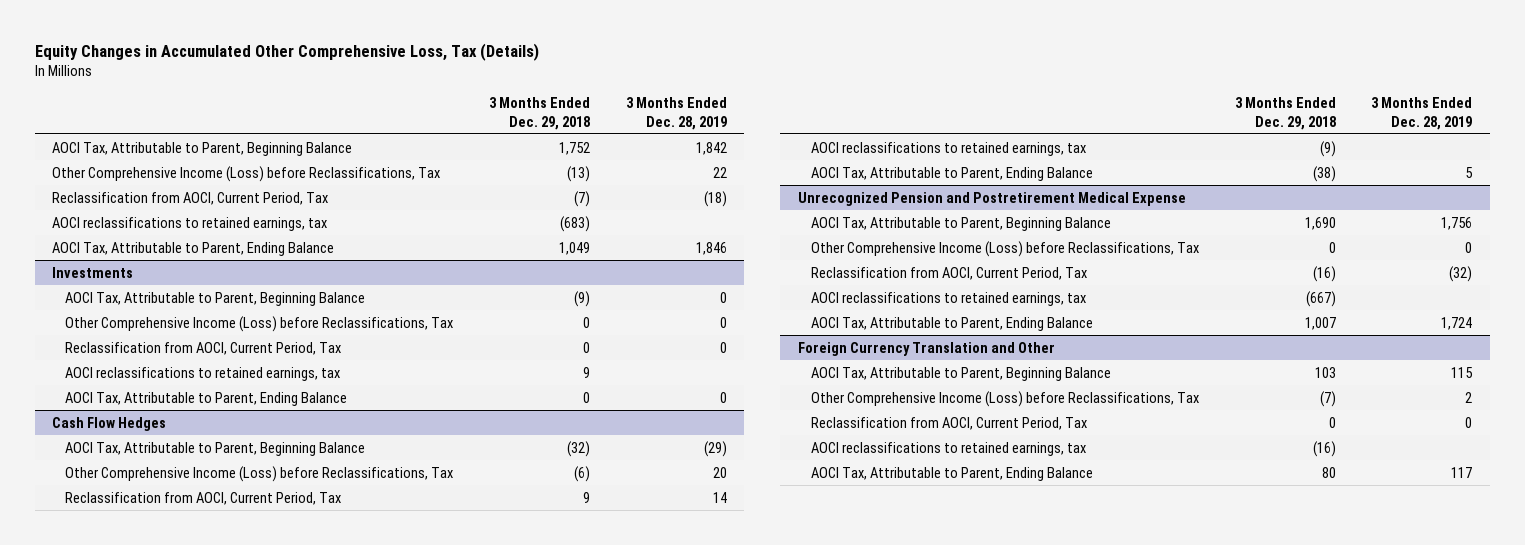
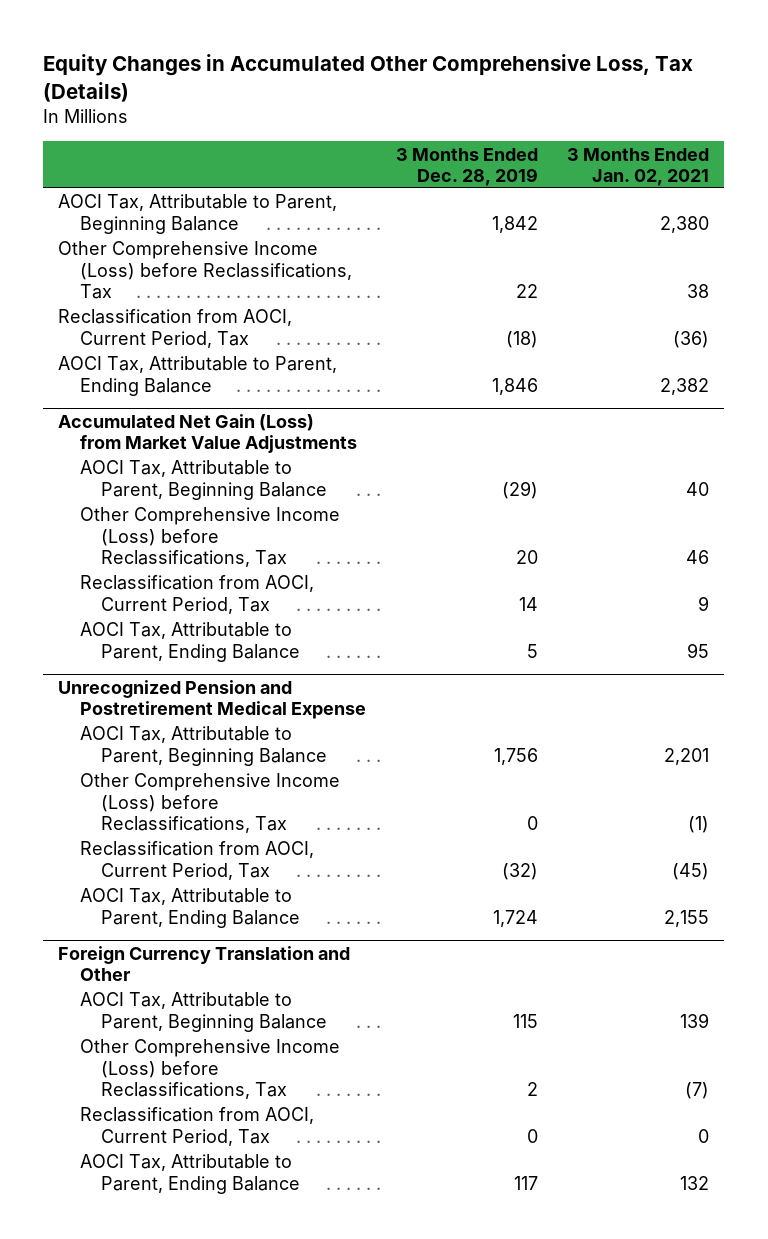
[488,97,590,130] 3 Months Ended Dec. 29, 2018 -> none
none -> [567,147,710,186] 3 Months Ended Jan. 02, 2021
[52,216,328,231] AOCI reclassifications to retained earnings, tax -> none
[52,266,134,278] Investments -> none
[65,291,366,306] AOCI Tax, Attributable to Parent, Beginning Balance -> none
[65,315,454,332] Other Comprehensive Income (Loss) before Reclassifications, Tax -> none
[65,341,342,355] Reclassification from AOCI, Current Period, Tax -> none
[65,366,341,381] AOCI reclassifications to retained earnings, tax -> none
[65,391,348,406] AOCI Tax, Attributable to Parent, Ending Balance -> none
[52,416,167,431] Cash Flow Hedges -> none
none -> [58,413,357,454] Accumulated Net Gain (Loss) from Market Value Adjustments
[810,141,1086,156] AOCI reclassifications to retained earnings, tax -> none
[810,291,1086,306] AOCI reclassifications to retained earnings, tax -> none
[810,441,1086,456] AOCI reclassifications to retained earnings, tax -> none

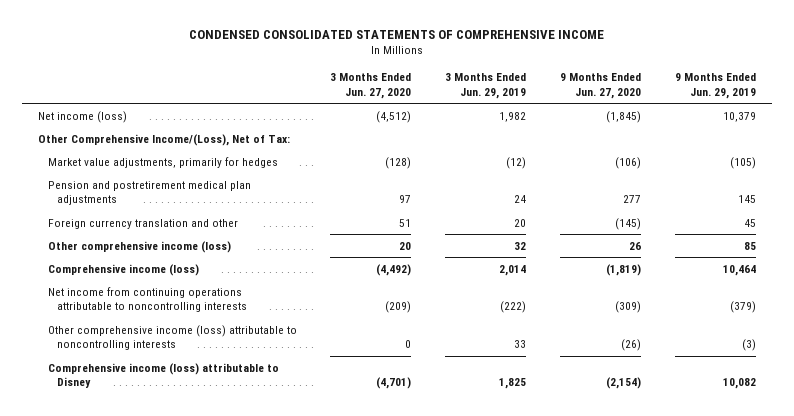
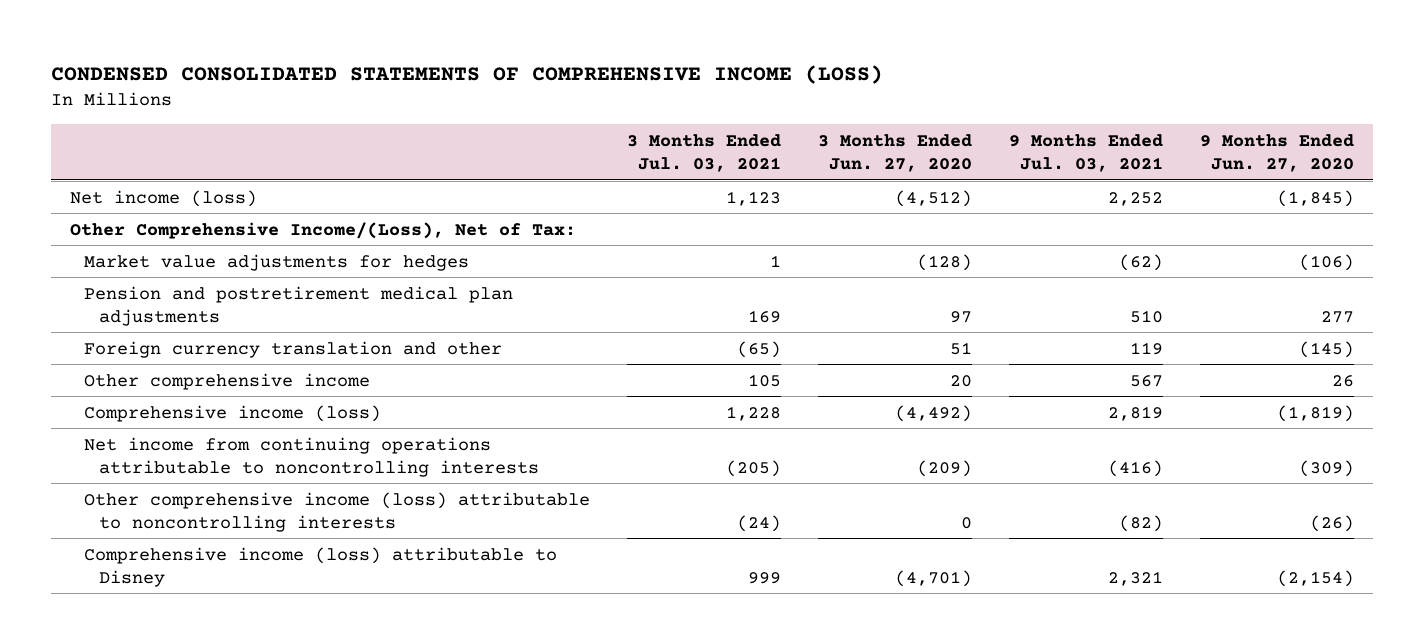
[188,30,604,40] CONDENSED CONSOLIDATED STATEMENTS OF COMPREHENSIVE INCOME -> [51,65,884,85] CONDENSED CONSOLIDATED STATEMENTS OF COMPREHENSIVE INCOME (LOSS)
[445,73,527,99] 3 Months Ended Jun. 29, 2019 -> none
[674,73,756,99] 9 Months Ended Jun. 29, 2019 -> none
none -> [627,133,782,172] 3 Months Ended Jul. 03, 2021
none -> [1009,133,1164,172] 9 Months Ended Jul. 03, 2021
[47,156,278,168] Market value adjustments, primarily for hedges -> [84,253,470,271] Market value adjustments for hedges
[47,240,231,253] Other comprehensive income (loss) -> [84,372,371,390] Other comprehensive income

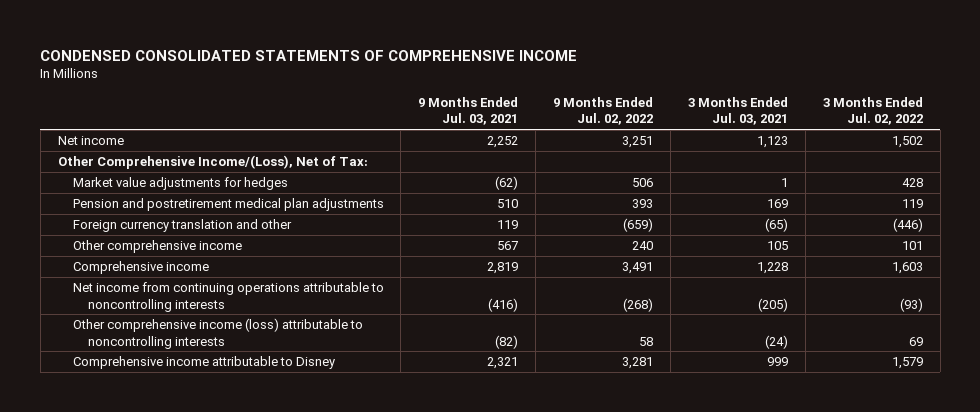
[51,65,884,85] CONDENSED CONSOLIDATED STATEMENTS OF COMPREHENSIVE INCOME (LOSS) -> [40,49,578,61] CONDENSED CONSOLIDATED STATEMENTS OF COMPREHENSIVE INCOME
[818,133,973,172] 3 Months Ended Jun. 27, 2020 -> none
[1200,133,1355,172] 9 Months Ended Jun. 27, 2020 -> none
none -> [553,96,654,126] 9 Months Ended Jul. 02, 2022
none -> [822,96,923,126] 3 Months Ended Jul. 02, 2022
[69,189,257,207] Net income (loss) -> [57,136,124,146] Net income
[84,404,382,422] Comprehensive income (loss) -> [72,261,209,275] Comprehensive income
[84,546,558,587] Comprehensive income (loss) attributable to Disney -> [72,356,335,370] Comprehensive income attributable to Disney

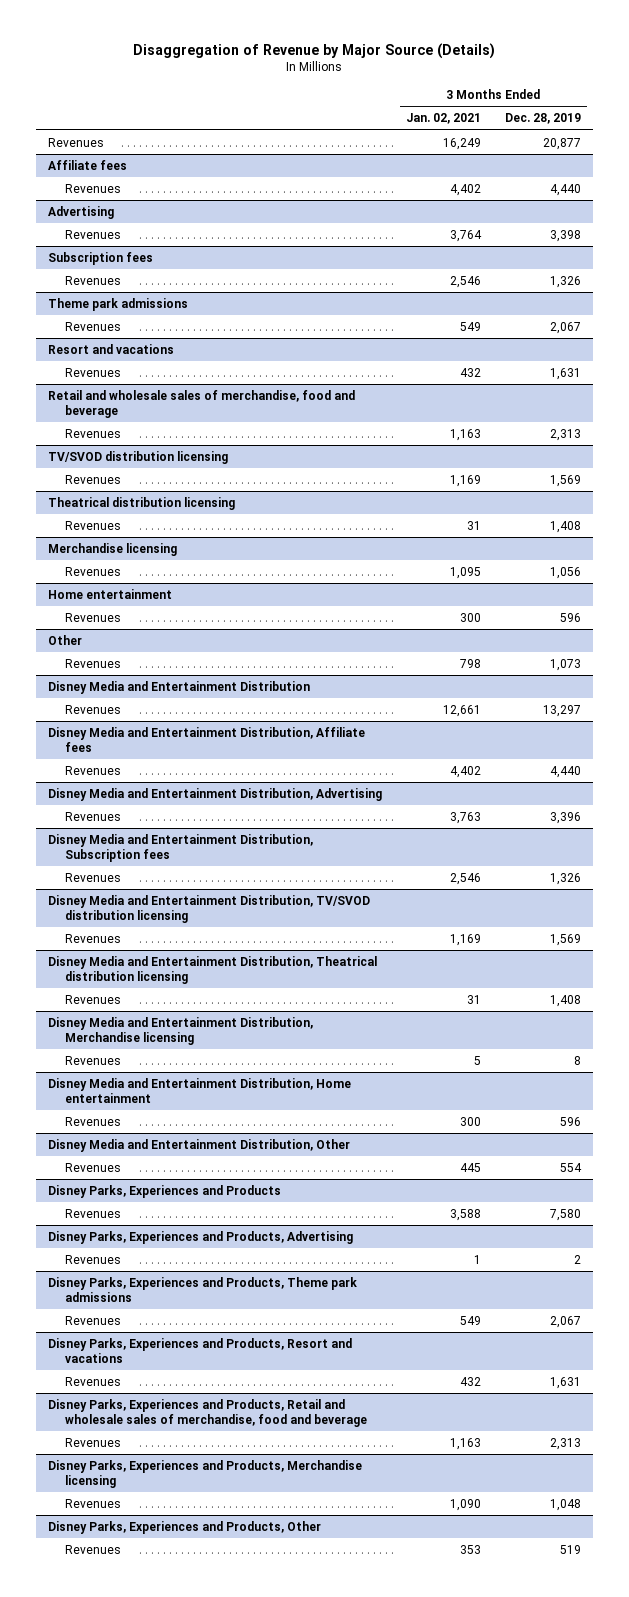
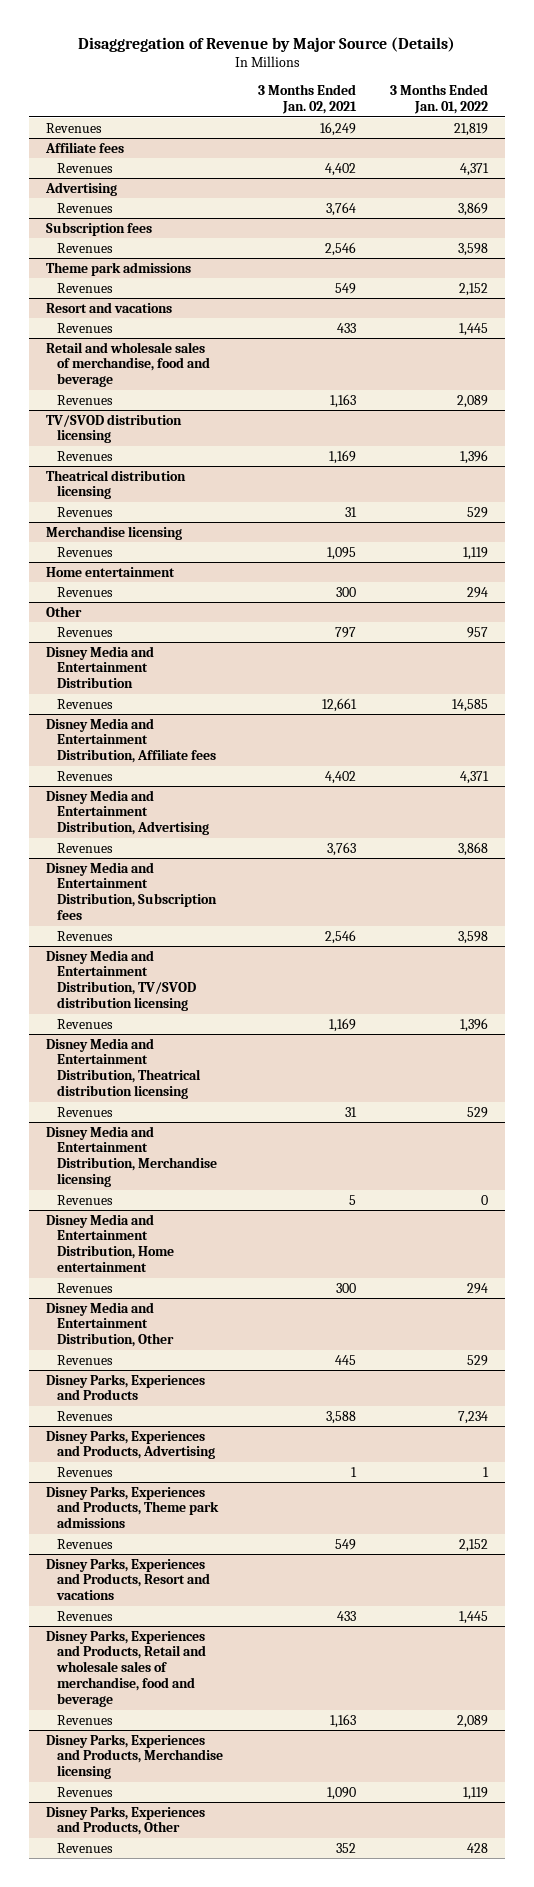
[504,113,581,125] Dec. 28, 2019 -> none
none -> [389,84,488,115] 3 Months Ended Jan. 01, 2022
[459,367,481,377] 432 -> [336,322,356,333] 433
[459,658,481,668] 798 -> [334,626,356,638] 797
[459,1376,481,1386] 432 -> [336,1610,356,1621] 433
[459,1544,481,1554] 353 -> [335,1842,356,1853] 352

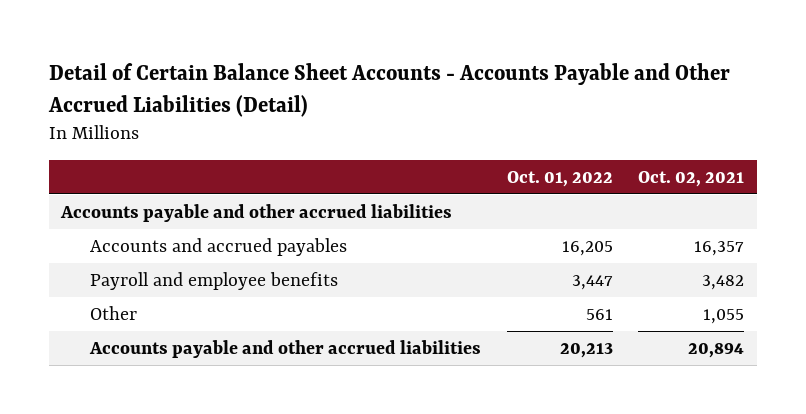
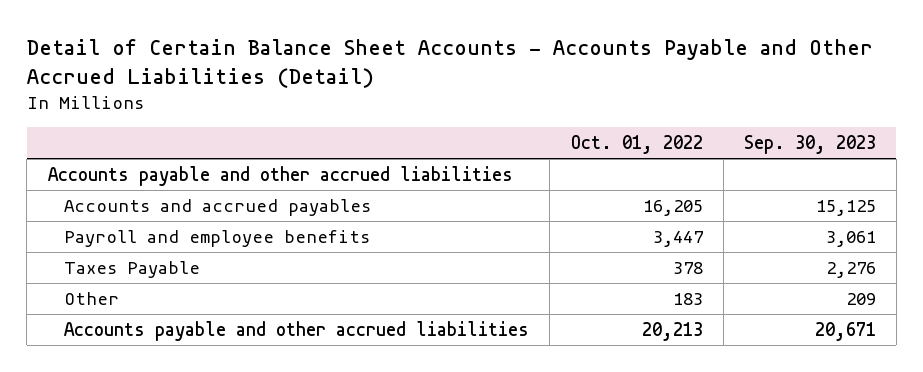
[638,170,745,187] Oct. 02, 2021 -> none
none -> [743,134,876,154] Sep. 30, 2023
none -> [64,260,201,278] Taxes Payable
[585,308,613,320] 561 -> [672,292,703,305] 183

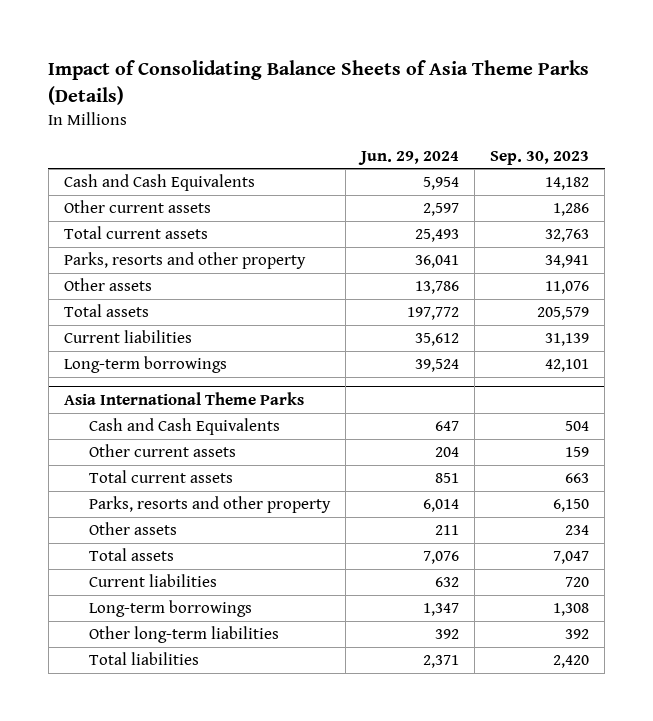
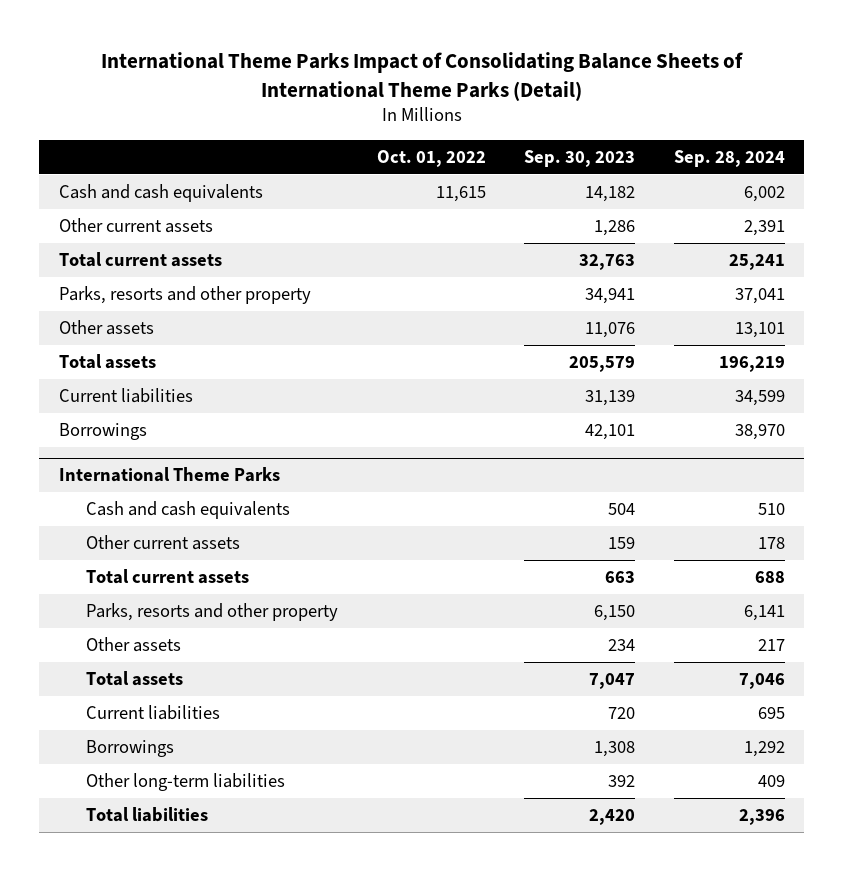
[48,60,590,105] Impact of Consolidating Balance Sheets of Asia Theme Parks (Details) -> [100,51,743,101] International Theme Parks Impact of Consolidating Balance Sheets of International Theme Parks (Detail)
[358,150,460,165] Jun. 29, 2024 -> none
none -> [376,149,486,167] Oct. 01, 2022
none -> [673,149,785,167] Sep. 28, 2024
[63,174,255,192] Cash and Cash Equivalents -> [58,184,263,203] Cash and cash equivalents
[63,356,227,374] Long-term borrowings -> [58,423,147,441] Borrowings
[63,392,304,406] Asia International Theme Parks -> [58,467,280,483] International Theme Parks
[89,418,281,436] Cash and Cash Equivalents -> [86,501,291,520] Cash and cash equivalents
[89,600,253,618] Long-term borrowings -> [86,740,175,758] Borrowings

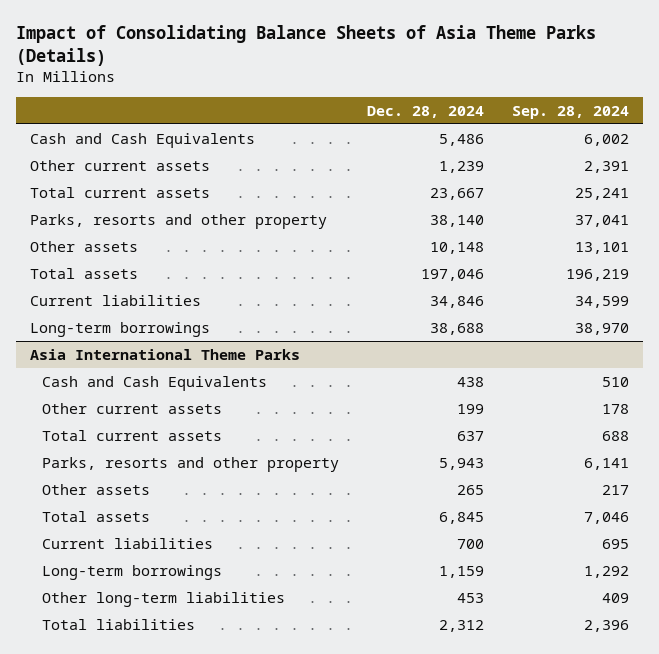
[100,51,743,101] International Theme Parks Impact of Consolidating Balance Sheets of International Theme Parks (Detail) -> [15,24,596,66] Impact of Consolidating Balance Sheets of Asia Theme Parks (Details)
[376,149,486,167] Oct. 01, 2022 -> none
[524,149,636,167] Sep. 30, 2023 -> none
none -> [366,105,484,118] Dec. 28, 2024
[58,184,263,203] Cash and cash equivalents -> [29,132,255,148] Cash and Cash Equivalents
[58,423,147,441] Borrowings -> [29,321,210,337] Long-term borrowings
[58,467,280,483] International Theme Parks -> [29,348,300,360] Asia International Theme Parks
[86,501,291,520] Cash and cash equivalents -> [41,375,267,391] Cash and Cash Equivalents
[86,740,175,758] Borrowings -> [41,564,222,580] Long-term borrowings

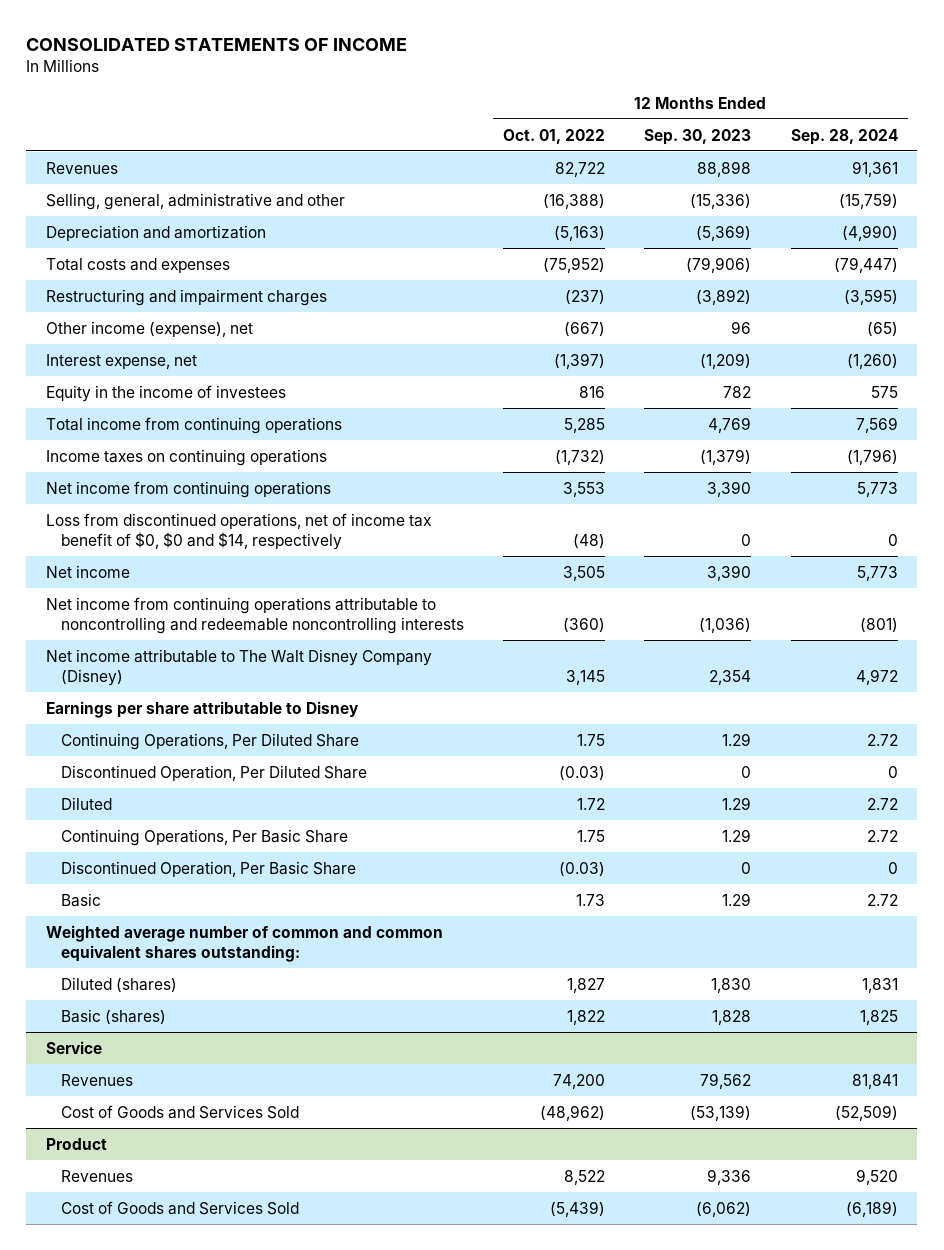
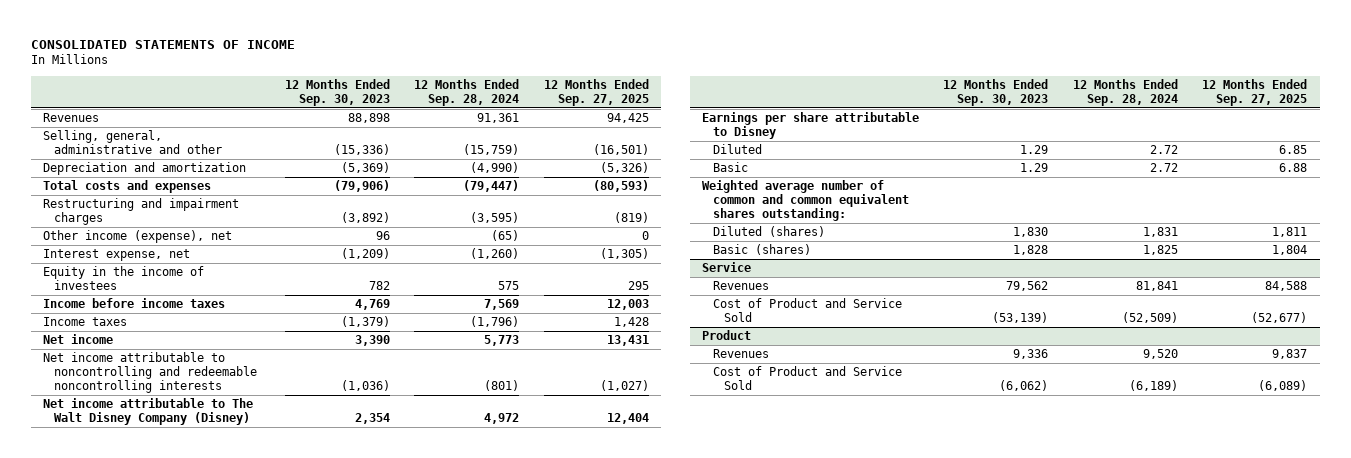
[502,128,605,144] Oct. 01, 2022 -> none
none -> [543,79,649,107] 12 Months Ended Sep. 27, 2025
[45,480,331,498] Net income from continuing operations -> none
[45,512,431,550] Loss from discontinued operations, net of income tax benefit of $0, $0 and $14, respectively -> none
[45,416,342,434] Total income from continuing operations -> [43,298,226,309] Income before income taxes
[45,448,327,466] Income taxes on continuing operations -> [43,317,128,327] Income taxes
[45,596,464,634] Net income from continuing operations attributable to noncontrolling and redeemable noncontrolling interests -> [43,352,258,393] Net income attributable to noncontrolling and redeemable noncontrolling interests
[60,732,359,750] Continuing Operations, Per Diluted Share -> none
[60,764,367,781] Discontinued Operation, Per Diluted Share -> none
[60,828,348,846] Continuing Operations, Per Basic Share -> none
[60,860,356,877] Discontinued Operation, Per Basic Share -> none
[60,1104,299,1119] Cost of Goods and Services Sold -> [712,298,902,323] Cost of Product and Service Sold
[60,1200,299,1215] Cost of Goods and Services Sold -> [712,366,902,391] Cost of Product and Service Sold

